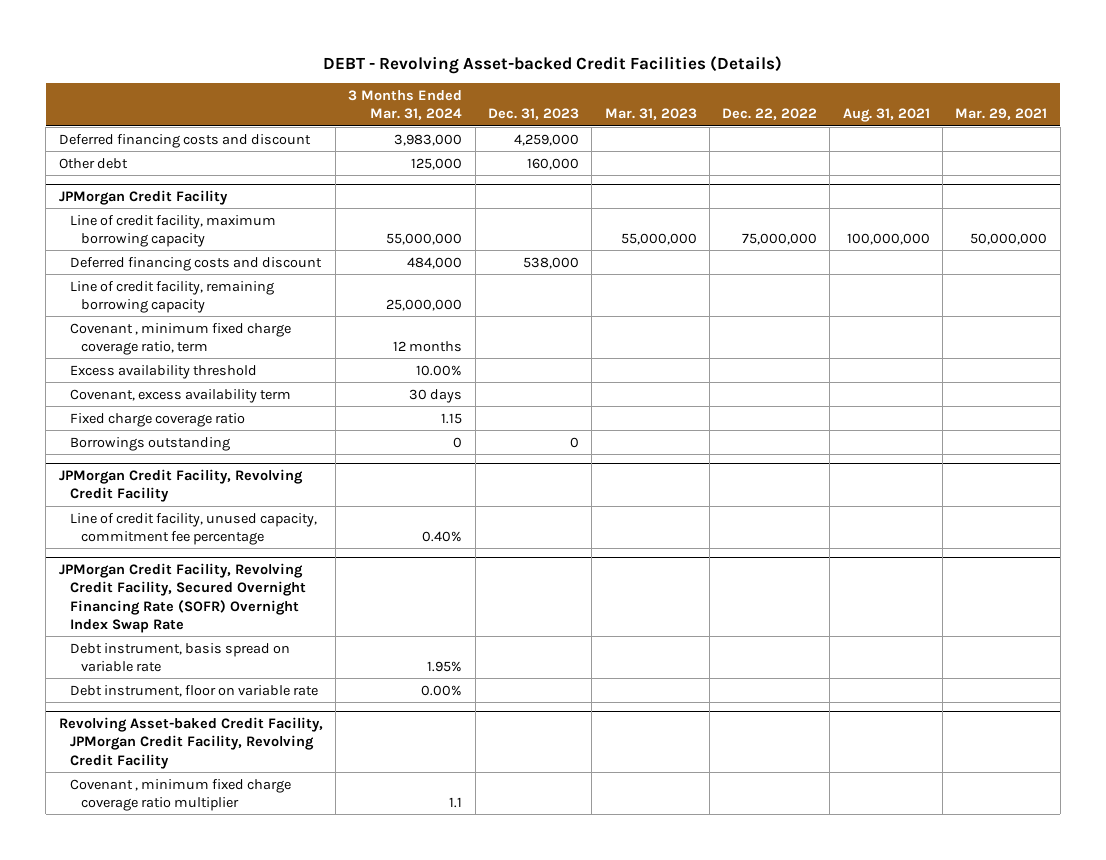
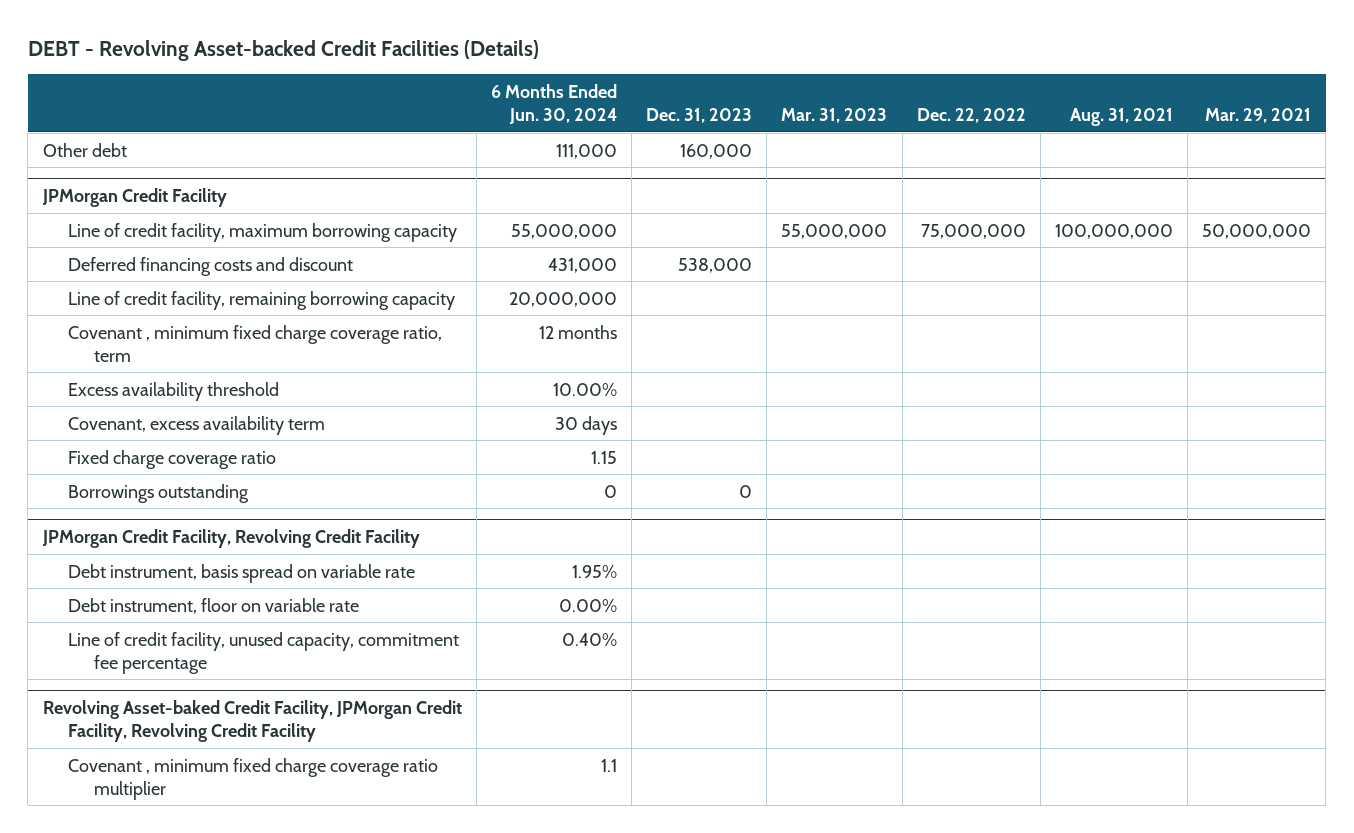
[348,90,463,121] 3 Months Ended Mar. 31, 2024 -> none
none -> [490,83,617,124] 6 Months Ended Jun. 30, 2024
[58,133,311,148] Deferred financing costs and discount -> none
none -> [68,563,416,583] Debt instrument, basis spread on variable rate
none -> [68,597,360,614] Debt instrument, floor on variable rate
[58,562,306,633] JPMorgan Credit Facility, Revolving Credit Facility, Secured Overnight Financing Rate (SOFR) Overnight Index Swap Rate -> none
[69,642,290,673] Debt instrument, basis spread on variable rate -> none
[69,684,318,697] Debt instrument, floor on variable rate -> none

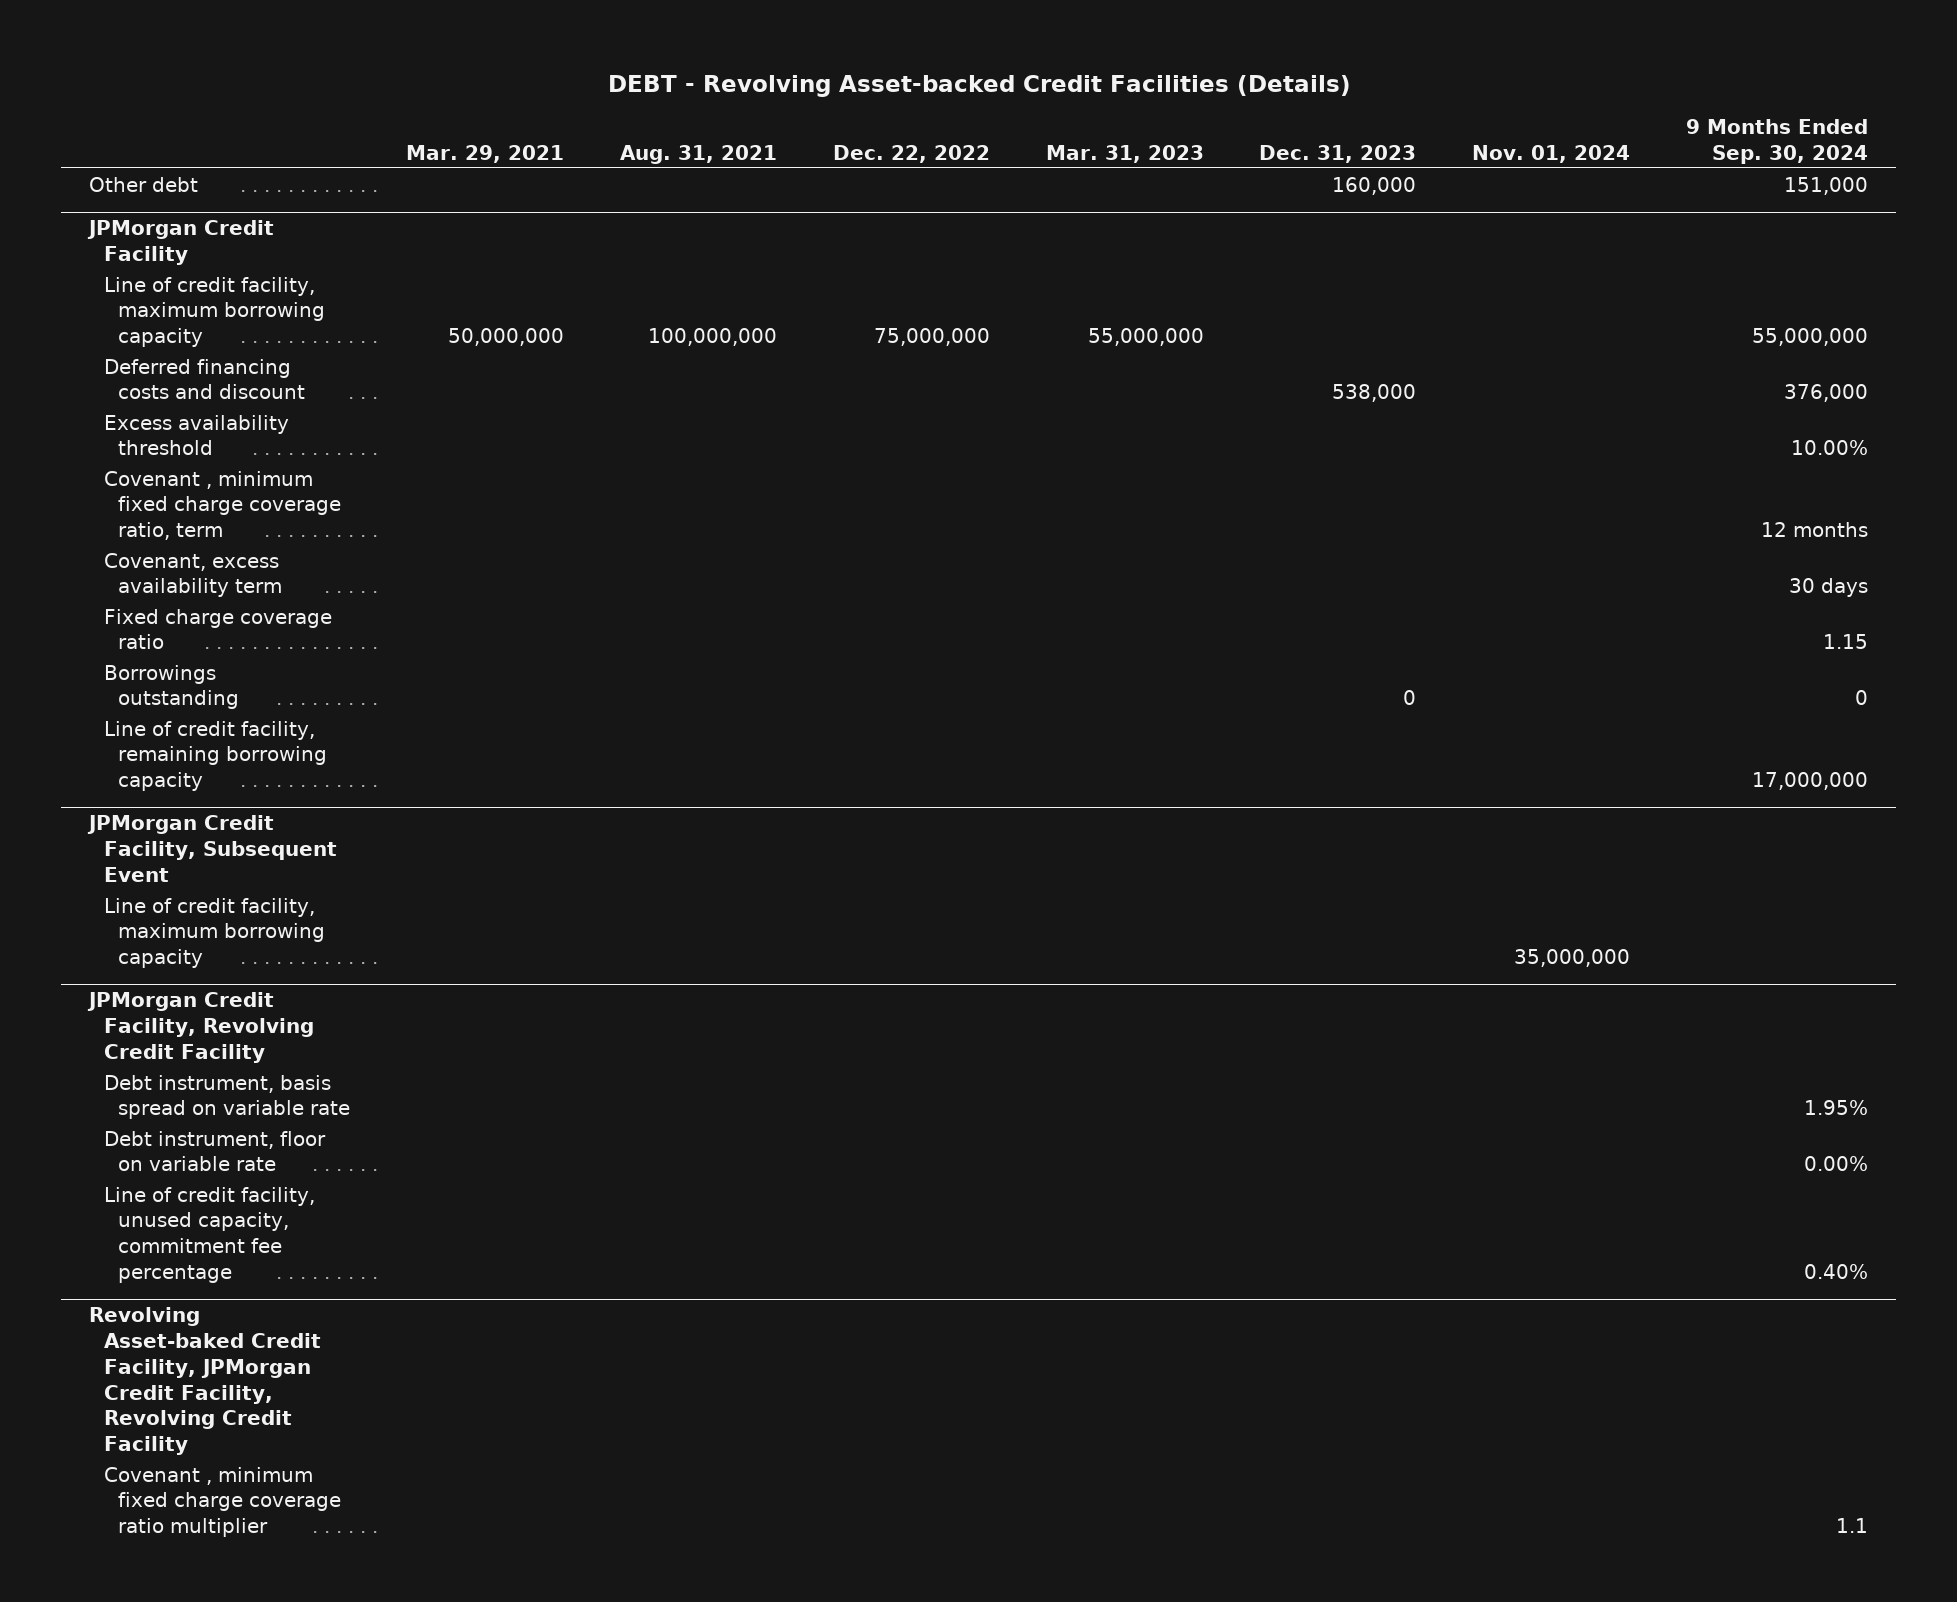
[490,83,617,124] 6 Months Ended Jun. 30, 2024 -> none
none -> [1472,144,1631,163] Nov. 01, 2024
none -> [1686,118,1869,164] 9 Months Ended Sep. 30, 2024
[68,324,443,362] Covenant , minimum fixed charge coverage ratio, term -> [103,470,342,541] Covenant , minimum fixed charge coverage ratio, term
[68,290,456,310] Line of credit facility, remaining borrowing capacity -> [103,720,328,792] Line of credit facility, remaining borrowing capacity
none -> [86,815,337,882] JPMorgan Credit Facility, Subsequent Event
none -> [103,897,326,969] Line of credit facility, maximum borrowing capacity

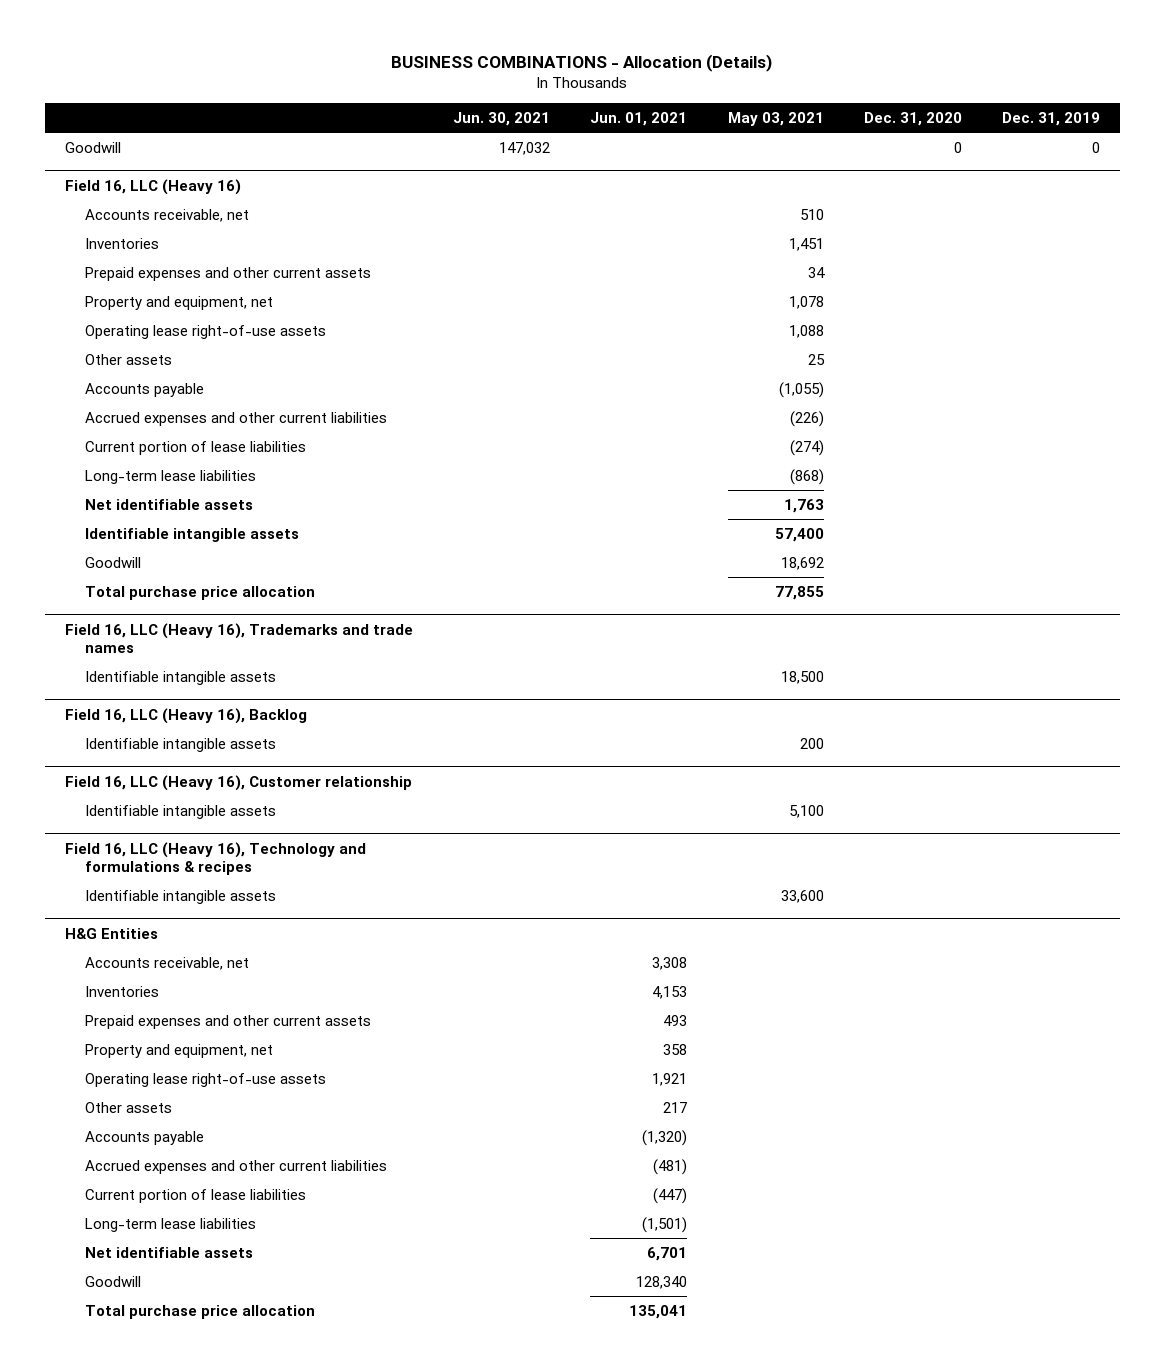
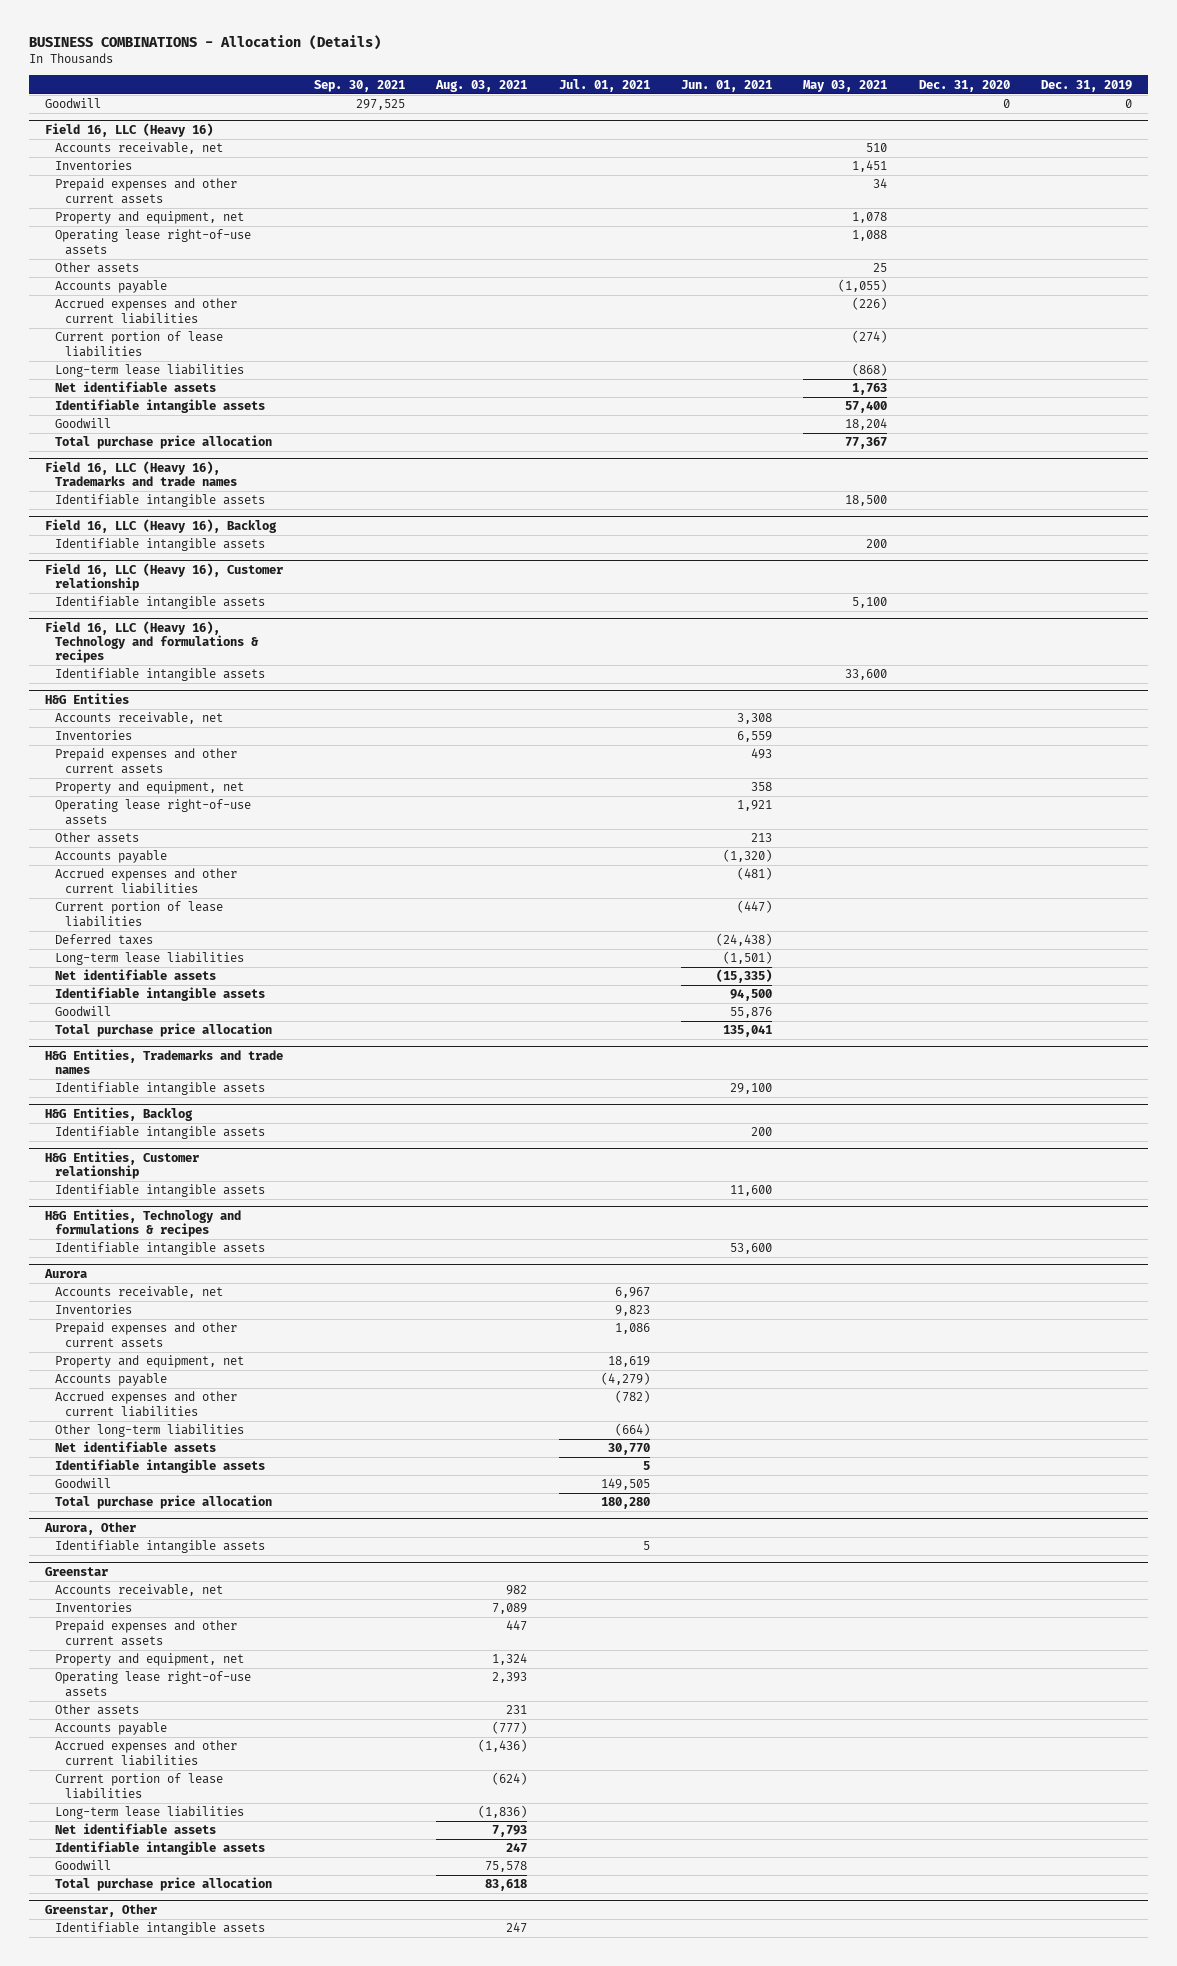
[453,112,551,127] Jun. 30, 2021 -> none
none -> [313,79,405,92] Sep. 30, 2021
none -> [435,79,528,92] Aug. 03, 2021
none -> [558,78,650,92] Jul. 01, 2021
[780,556,824,570] 18,692 -> [845,418,888,431] 18,204
[774,585,824,600] 77,855 -> [845,437,888,450] 77,367
[652,985,688,999] 4,153 -> [737,731,773,743] 6,559
[663,1101,688,1113] 217 -> [751,833,773,843] 213
none -> [55,934,154,946] Deferred taxes
[647,1246,688,1261] 6,701 -> [716,969,773,984] (15,335)
none -> [55,987,266,1002] Identifiable intangible assets
[636,1275,688,1289] 128,340 -> [730,1007,773,1019] 55,876
none -> [44,1048,283,1074] H&G Entities, Trademarks and trade names
none -> [55,1082,266,1096] Identifiable intangible assets
none -> [44,1106,193,1121] H&G Entities, Backlog
none -> [55,1126,266,1140] Identifiable intangible assets
none -> [44,1150,199,1179] H&G Entities, Customer relationship
none -> [55,1184,266,1198] Identifiable intangible assets
none -> [44,1208,241,1237] H&G Entities, Technology and formulations & recipes
none -> [55,1242,266,1256] Identifiable intangible assets
none -> [43,1268,87,1278] Aurora
none -> [55,1286,224,1299] Accounts receivable, net
none -> [55,1304,133,1315] Inventories
none -> [55,1322,238,1348] Prepaid expenses and other current assets
none -> [55,1355,245,1369] Property and equipment, net
none -> [55,1373,168,1387] Accounts payable
none -> [55,1391,238,1417] Accrued expenses and other current liabilities
none -> [55,1424,245,1438] Other long-term liabilities
none -> [55,1441,217,1453] Net identifiable assets
none -> [55,1459,266,1474] Identifiable intangible assets
none -> [55,1478,112,1489] Goodwill
none -> [55,1495,273,1510] Total purchase price allocation
none -> [43,1521,136,1535] Aurora, Other
none -> [55,1540,266,1554] Identifiable intangible assets
none -> [44,1566,108,1576] Greenstar
none -> [55,1584,224,1597] Accounts receivable, net
none -> [55,1602,133,1613] Inventories
none -> [55,1620,238,1646] Prepaid expenses and other current assets
none -> [55,1653,245,1667] Property and equipment, net
none -> [55,1671,252,1697] Operating lease right-of-use assets
none -> [55,1704,140,1716] Other assets
none -> [55,1722,168,1736] Accounts payable
none -> [55,1740,238,1766] Accrued expenses and other current liabilities
none -> [55,1773,224,1799] Current portion of lease liabilities
none -> [55,1806,245,1820] Long-term lease liabilities
none -> [55,1823,217,1835] Net identifiable assets
none -> [55,1841,266,1856] Identifiable intangible assets
none -> [55,1860,112,1871] Goodwill
none -> [55,1877,273,1892] Total purchase price allocation
none -> [44,1903,157,1917] Greenstar, Other
none -> [55,1922,266,1936] Identifiable intangible assets

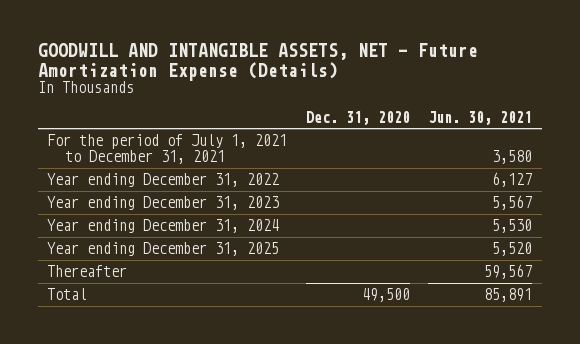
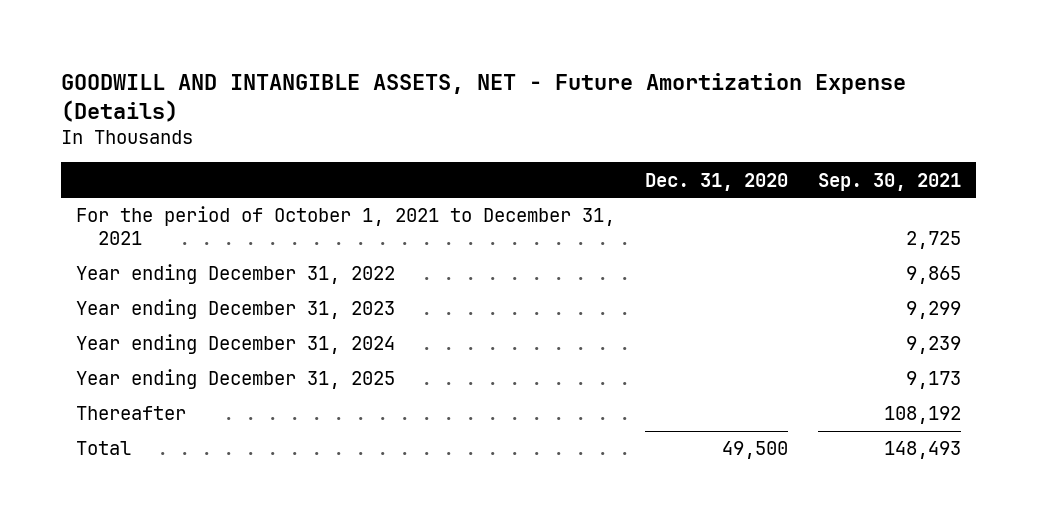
[428,110,533,125] Jun. 30, 2021 -> none
none -> [818,172,962,191] Sep. 30, 2021
[47,134,288,165] For the period of July 1, 2021 to December 31, 2021 -> [75,206,615,246] For the period of October 1, 2021 to December 31, 2021

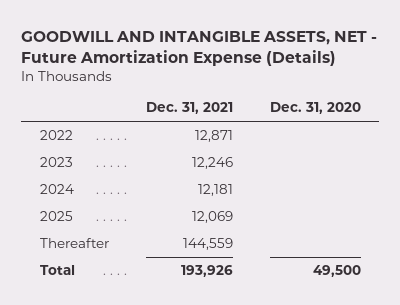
[818,172,962,191] Sep. 30, 2021 -> none
none -> [145,102,233,115] Dec. 31, 2021
[75,206,615,246] For the period of October 1, 2021 to December 31, 2021 -> none
[75,264,395,285] Year ending December 31, 2022 -> [39,130,73,141] 2022
[75,299,395,320] Year ending December 31, 2023 -> [39,157,73,168] 2023
[75,334,395,355] Year ending December 31, 2024 -> [39,184,74,195] 2024
[75,369,395,390] Year ending December 31, 2025 -> [39,211,73,222] 2025

